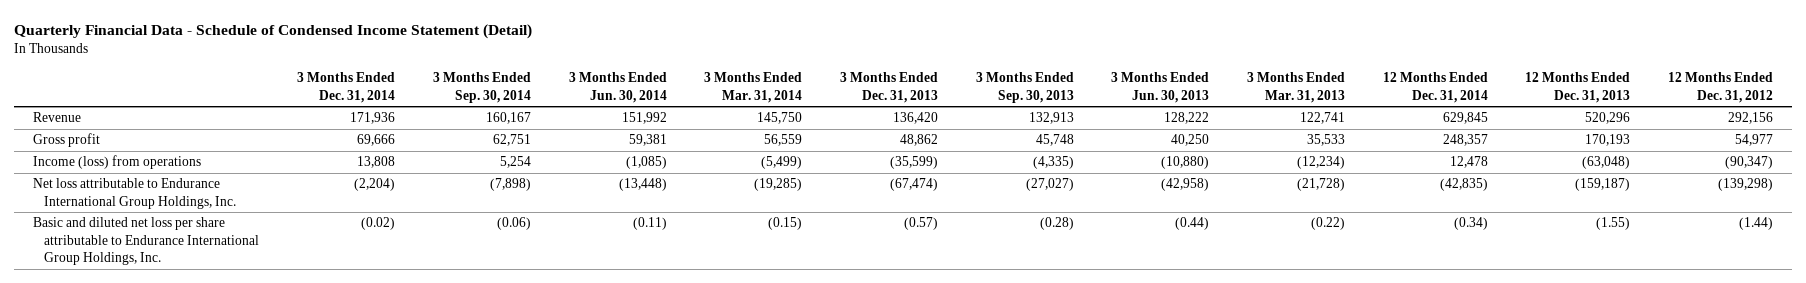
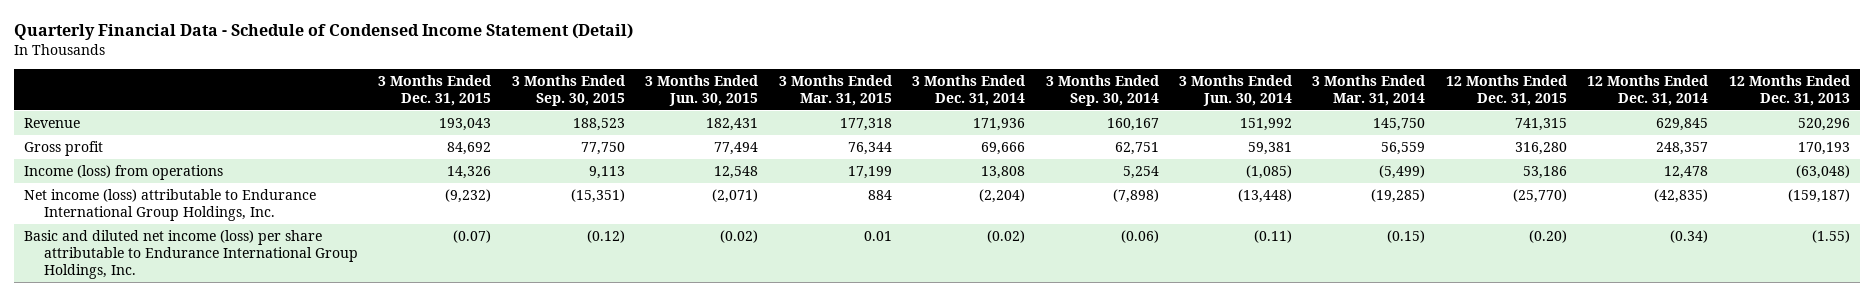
[839,72,938,103] 3 Months Ended Dec. 31, 2013 -> none
[975,72,1074,103] 3 Months Ended Sep. 30, 2013 -> none
[1111,72,1210,103] 3 Months Ended Jun. 30, 2013 -> none
[1247,72,1346,103] 3 Months Ended Mar. 31, 2013 -> none
[1668,72,1774,103] 12 Months Ended Dec. 31, 2012 -> none
none -> [378,75,492,106] 3 Months Ended Dec. 31, 2015
none -> [511,75,625,106] 3 Months Ended Sep. 30, 2015
none -> [645,75,759,106] 3 Months Ended Jun. 30, 2015
none -> [778,75,892,106] 3 Months Ended Mar. 31, 2015
none -> [1445,75,1567,106] 12 Months Ended Dec. 31, 2015
[33,178,237,209] Net loss attributable to Endurance International Group Holdings, Inc. -> [23,189,316,222] Net income (loss) attributable to Endurance International Group Holdings, Inc.
[33,217,260,266] Basic and diluted net loss per share attributable to Endurance International Group Holdings, Inc. -> [23,230,358,279] Basic and diluted net income (loss) per share attributable to Endurance International Group Holdings, Inc.

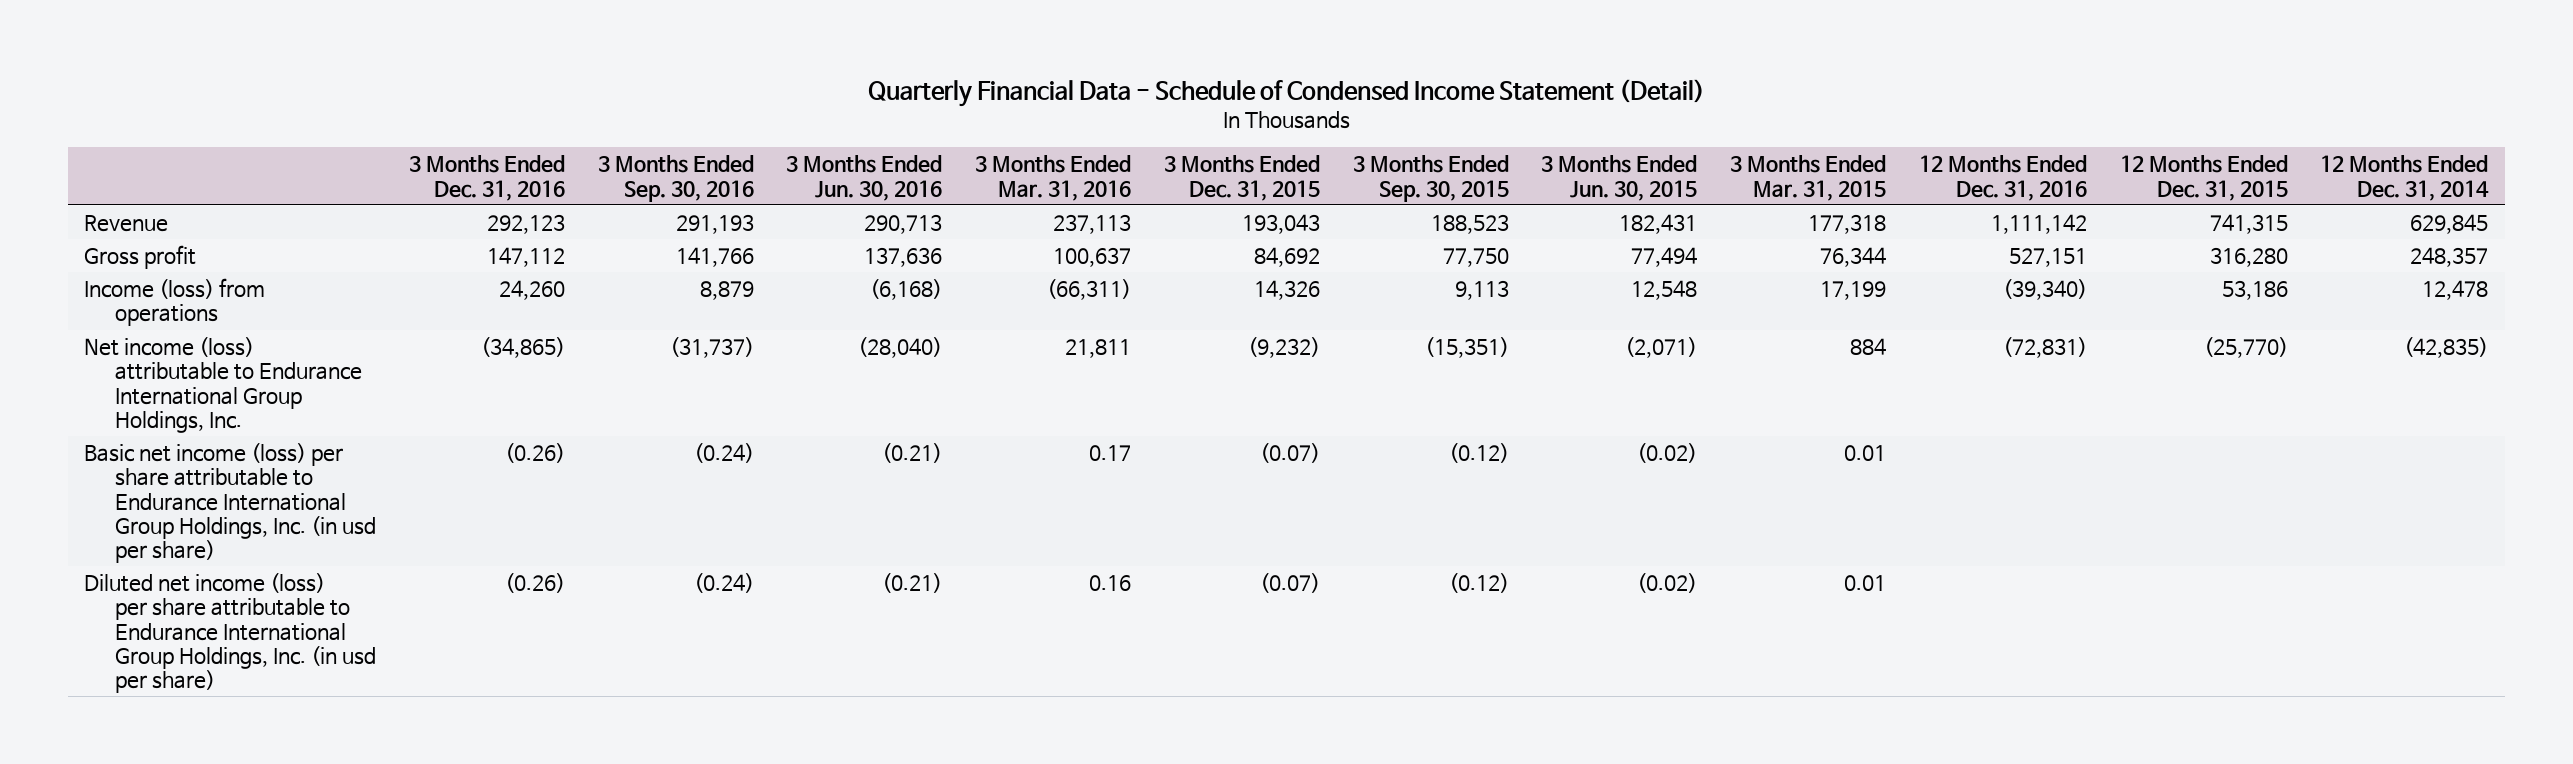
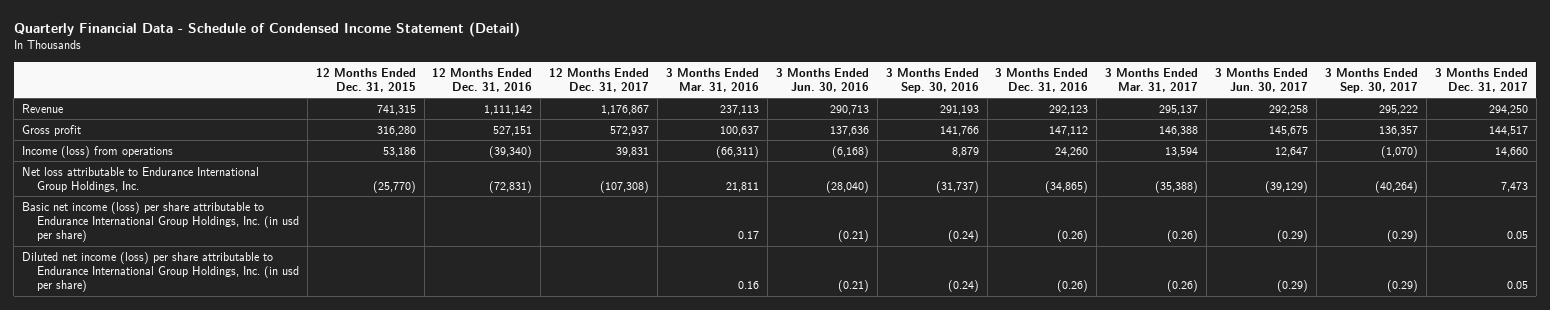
[1163,155,1320,201] 3 Months Ended Dec. 31, 2015 -> none
[1352,155,1509,202] 3 Months Ended Sep. 30, 2015 -> none
[1541,155,1698,201] 3 Months Ended Jun. 30, 2015 -> none
[1730,155,1887,201] 3 Months Ended Mar. 31, 2015 -> none
[2320,155,2490,201] 12 Months Ended Dec. 31, 2014 -> none
none -> [549,67,650,92] 12 Months Ended Dec. 31, 2017
none -> [1105,67,1199,92] 3 Months Ended Mar. 31, 2017
none -> [1215,67,1309,92] 3 Months Ended Jun. 30, 2017
none -> [1324,67,1418,93] 3 Months Ended Sep. 30, 2017
none -> [1434,67,1528,92] 3 Months Ended Dec. 31, 2017
[84,337,363,433] Net income (loss) attributable to Endurance International Group Holdings, Inc. -> [22,166,260,193] Net loss attributable to Endurance International Group Holdings, Inc.

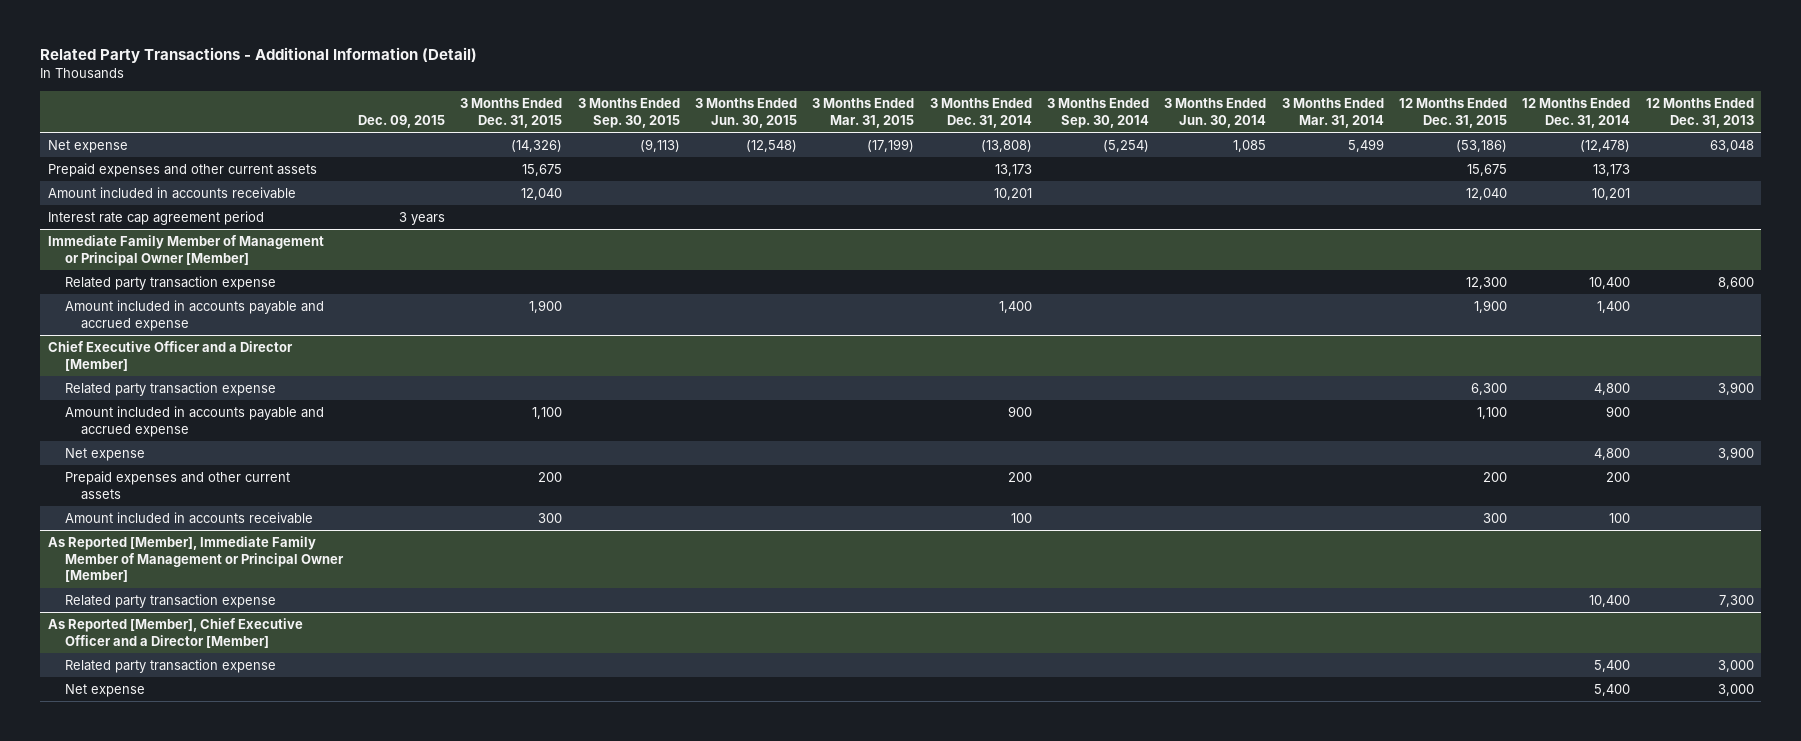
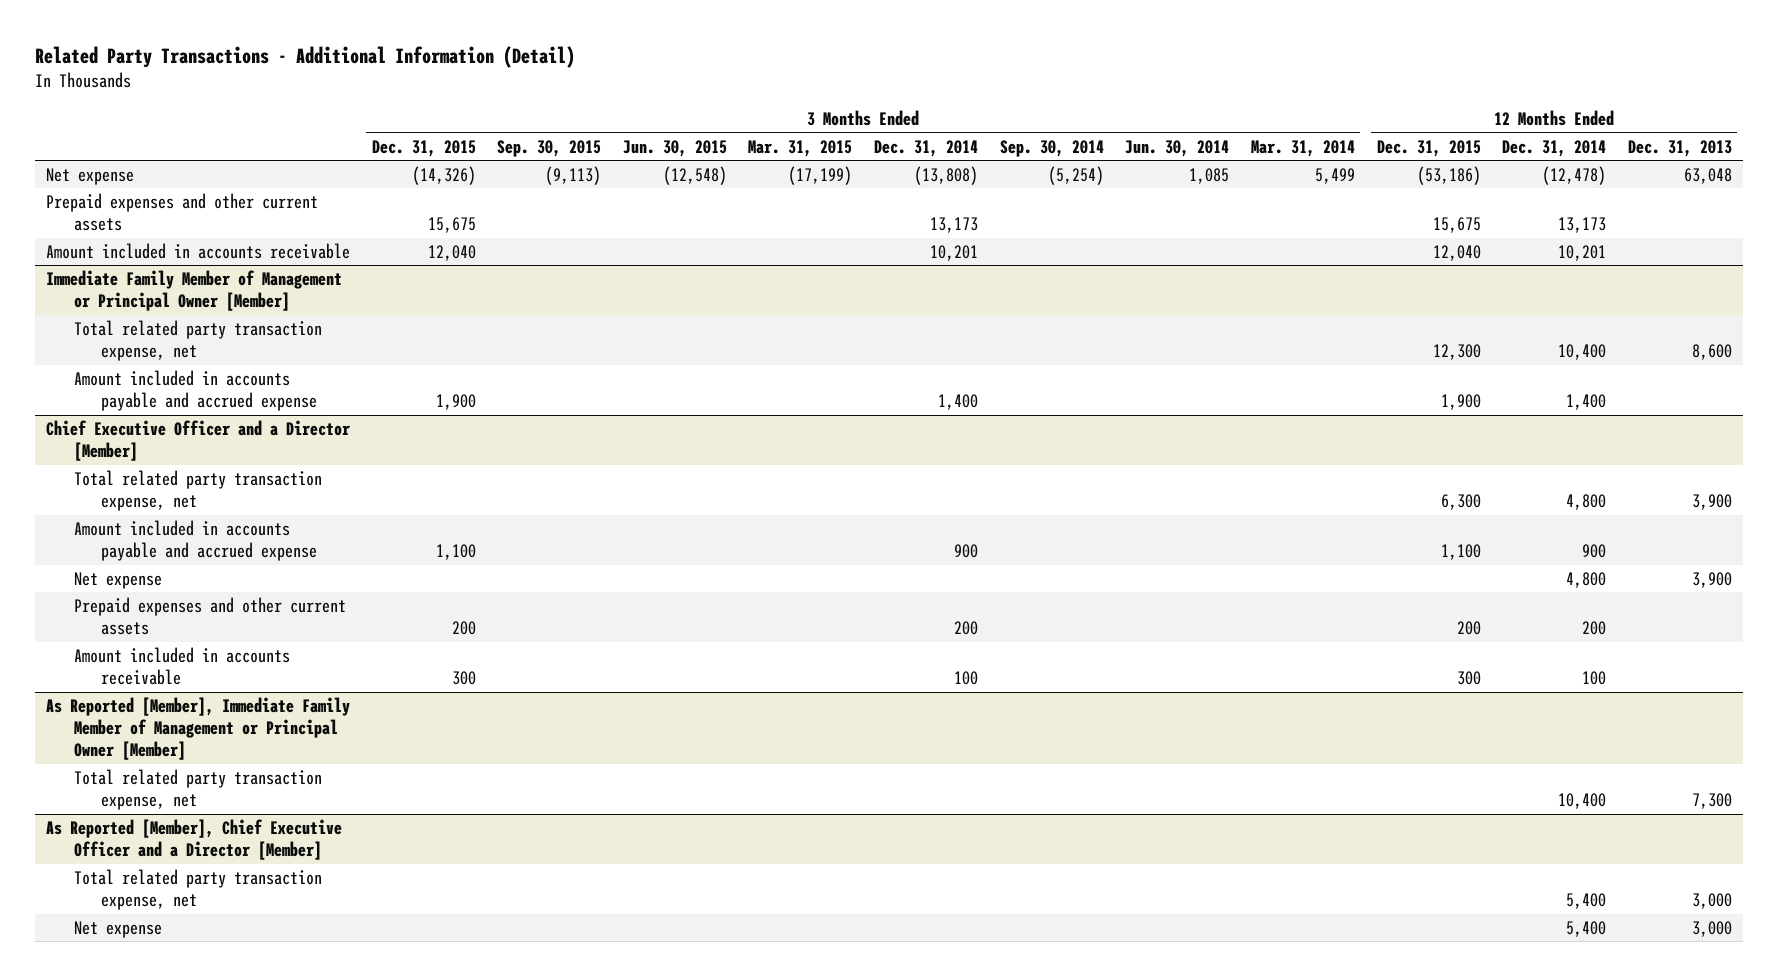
[357,115,445,129] Dec. 09, 2015 -> none
[47,210,264,225] Interest rate cap agreement period -> none
[64,275,276,290] Related party transaction expense -> [73,320,322,362] Total related party transaction expense, net
[64,381,276,396] Related party transaction expense -> [73,470,322,512] Total related party transaction expense, net
[64,593,276,608] Related party transaction expense -> [73,769,322,811] Total related party transaction expense, net
[64,658,276,673] Related party transaction expense -> [73,869,322,911] Total related party transaction expense, net

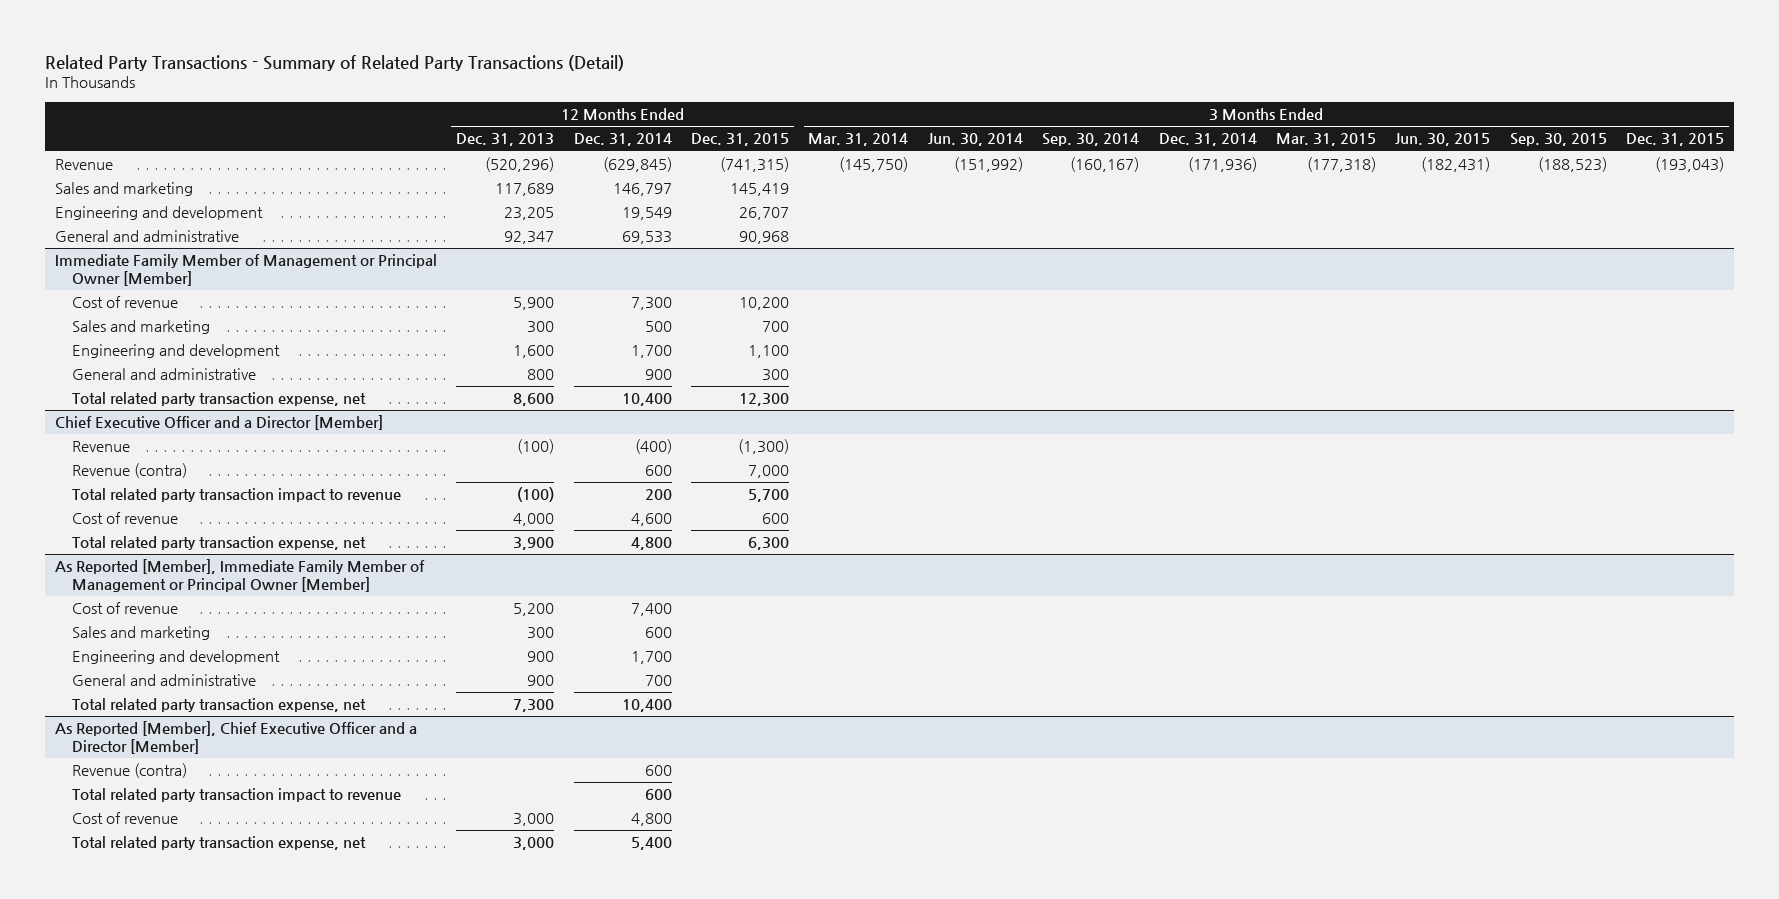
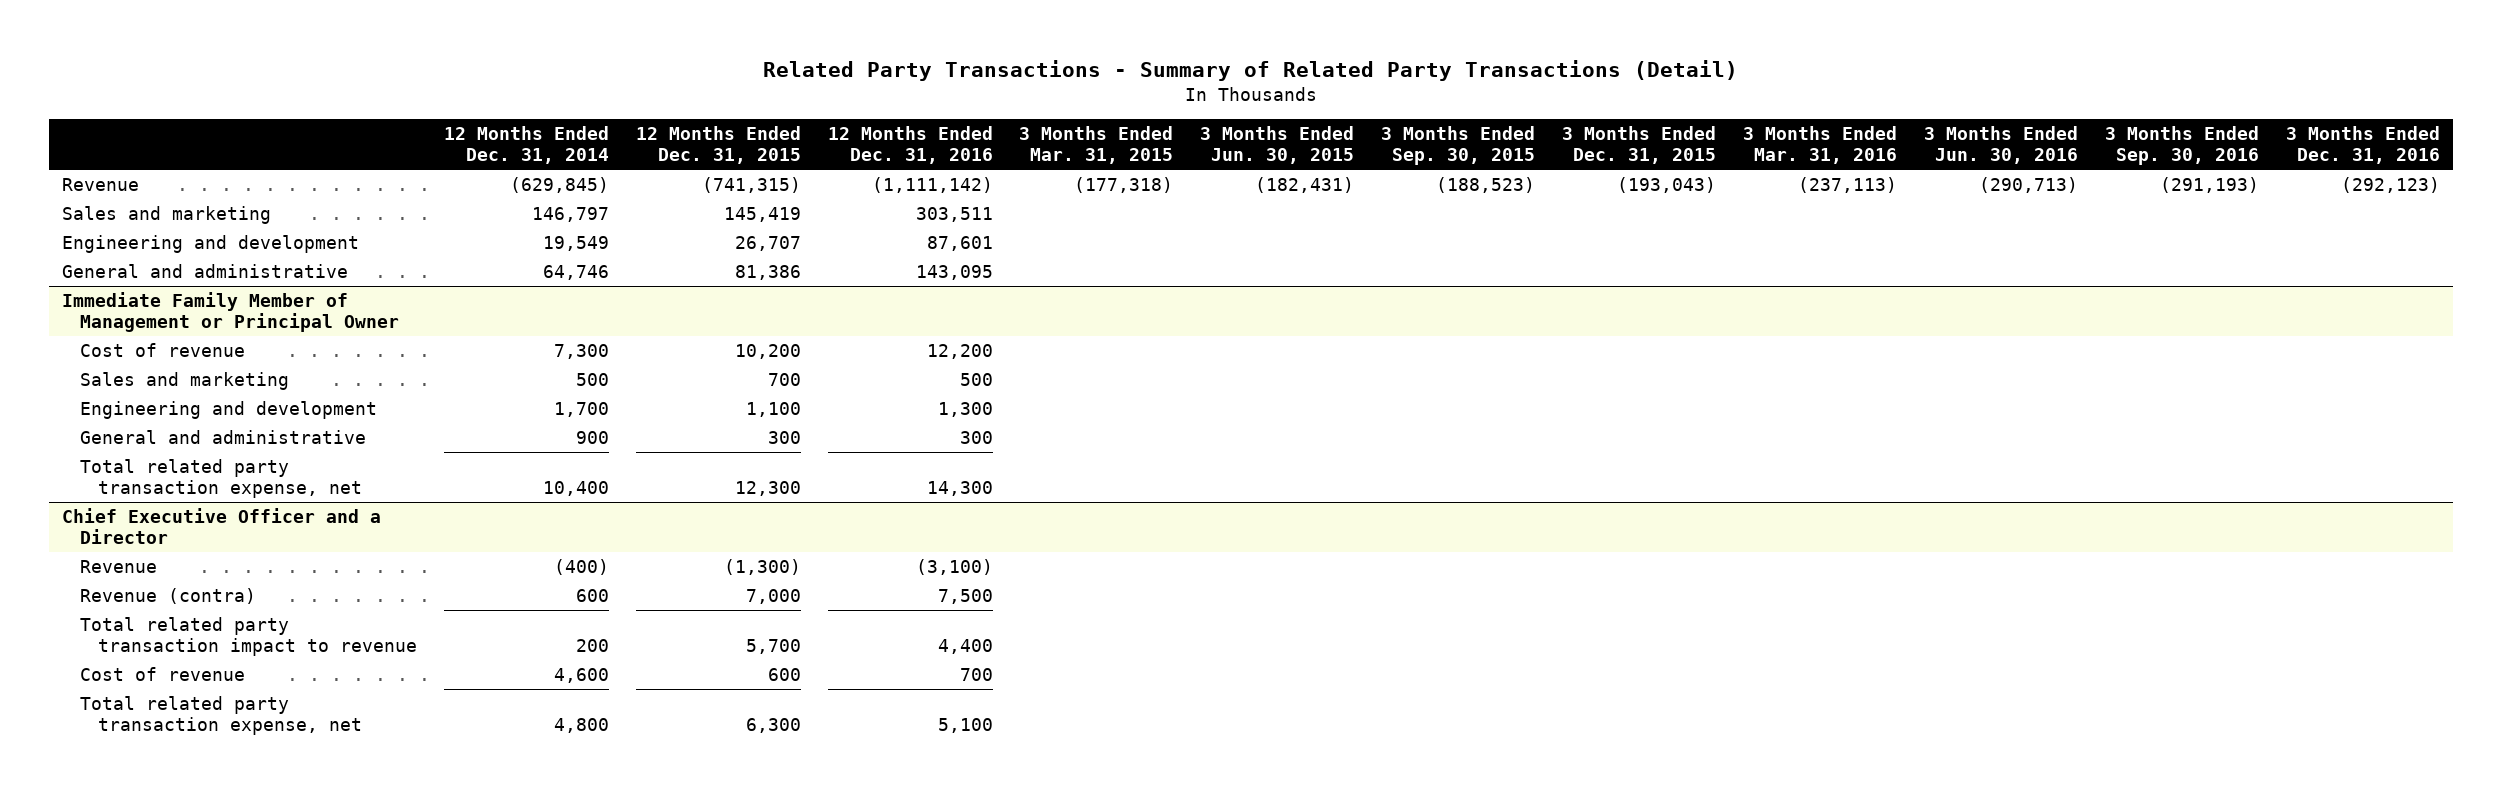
[456,133,555,147] Dec. 31, 2013 -> none
[808,133,909,147] Mar. 31, 2014 -> none
[927,133,1023,147] Jun. 30, 2014 -> none
[1042,133,1140,147] Sep. 30, 2014 -> none
[1158,133,1257,147] Dec. 31, 2014 -> none
none -> [827,126,993,165] 12 Months Ended Dec. 31, 2016
none -> [1743,126,1898,165] 3 Months Ended Mar. 31, 2016
none -> [1924,126,2079,165] 3 Months Ended Jun. 30, 2016
none -> [2105,126,2260,166] 3 Months Ended Sep. 30, 2016
none -> [2285,126,2440,165] 3 Months Ended Dec. 31, 2016
[621,231,672,245] 69,533 -> [542,265,609,281] 64,746
[739,231,790,245] 90,968 -> [734,265,801,281] 81,386
[54,254,437,286] Immediate Family Member of Management or Principal Owner [Member] -> [62,292,400,333] Immediate Family Member of Management or Principal Owner
[54,415,383,431] Chief Executive Officer and a Director [Member] -> [62,508,382,545] Chief Executive Officer and a Director
[54,559,425,592] As Reported [Member], Immediate Family Member of Management or Principal Owner [Member] -> none
[72,602,179,615] Cost of revenue -> none
[72,626,211,641] Sales and marketing -> none
[72,650,281,665] Engineering and development -> none
[72,674,257,687] General and administrative -> none
[72,698,367,713] Total related party transaction expense, net -> none
[54,721,417,754] As Reported [Member], Chief Executive Officer and a Director [Member] -> none
[72,763,188,779] Revenue (contra) -> none
[72,788,402,803] Total related party transaction impact to revenue -> none
[72,812,179,825] Cost of revenue -> none
[72,836,367,851] Total related party transaction expense, net -> none

